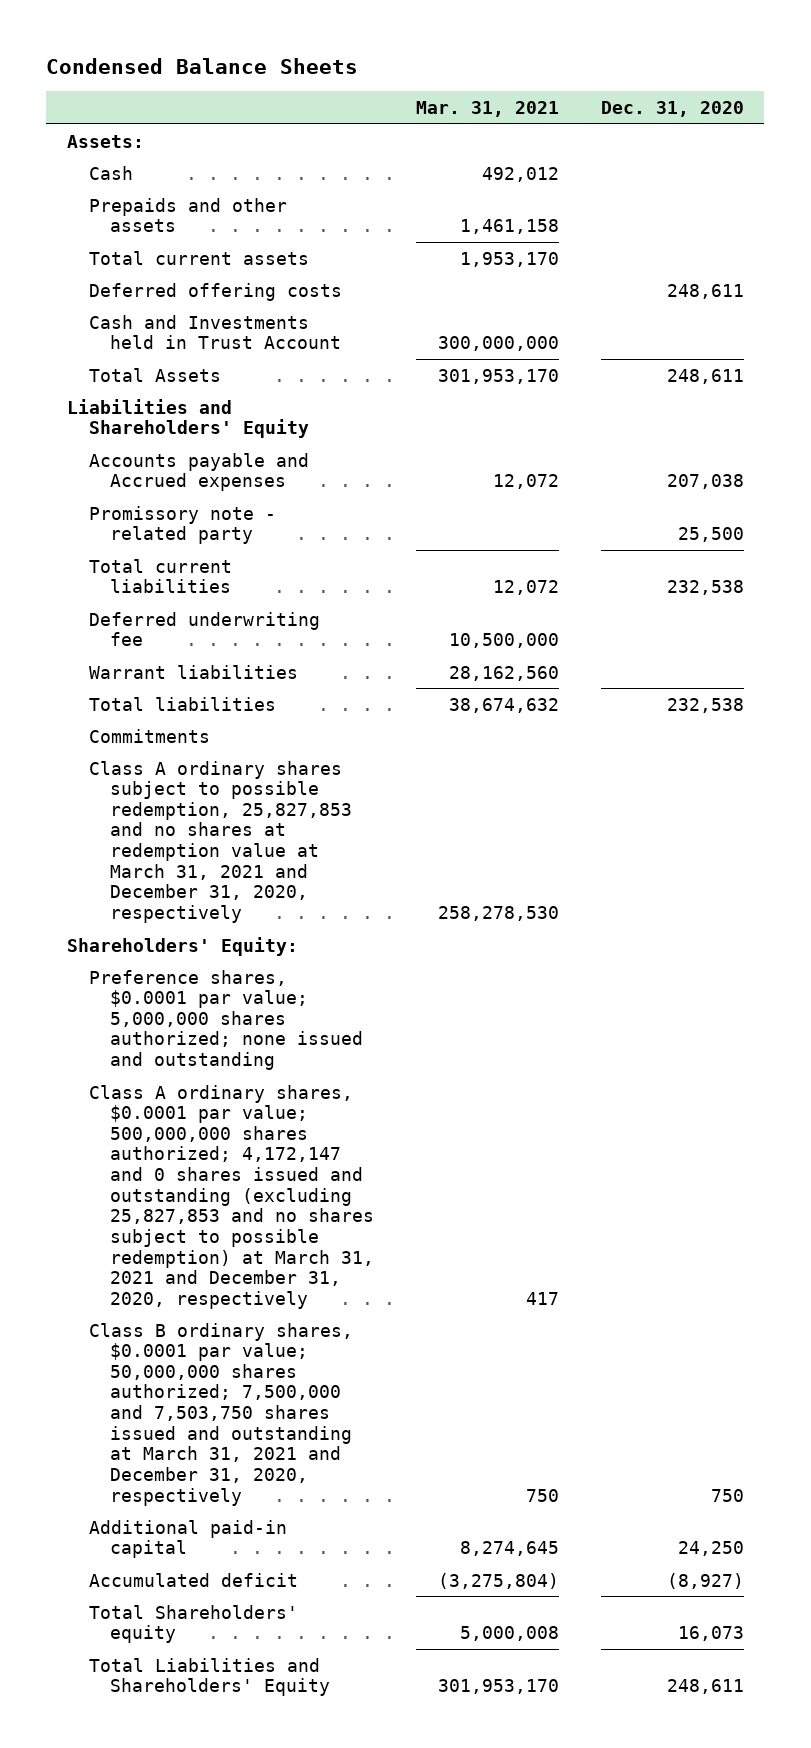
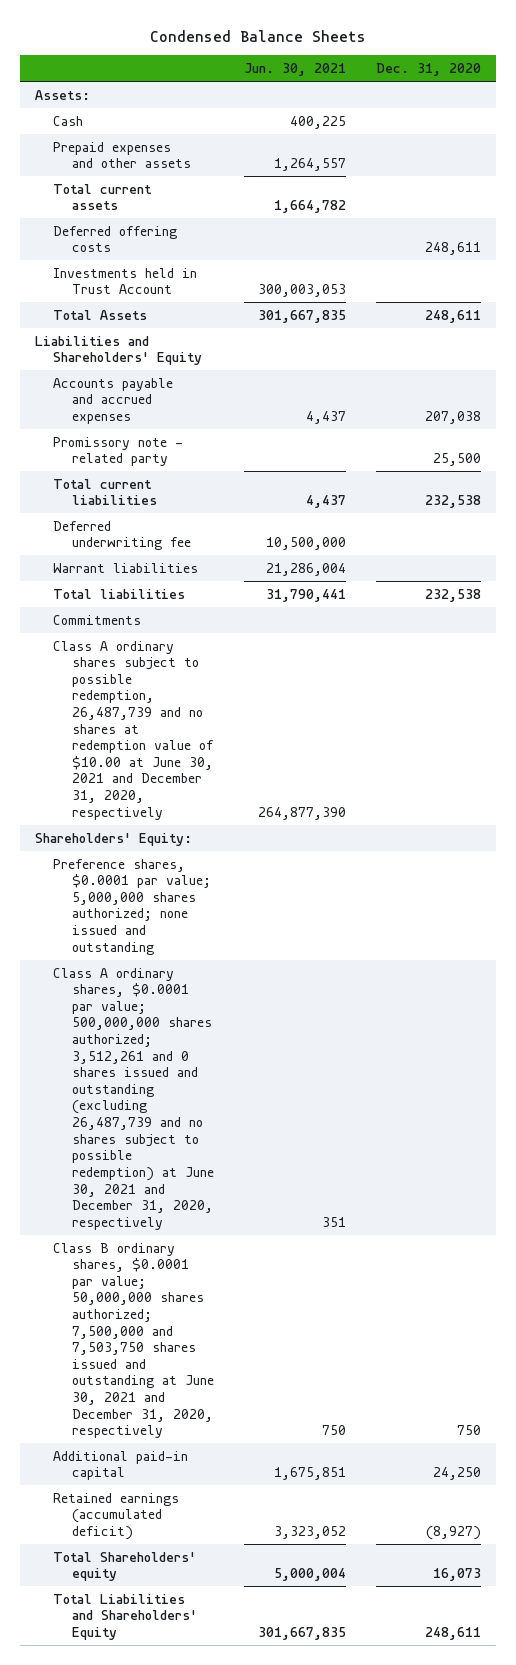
[415,101,559,118] Mar. 31, 2021 -> none
none -> [243,63,346,77] Jun. 30, 2021
[88,197,287,233] Prepaids and other assets -> [53,141,191,169] Prepaid expenses and other assets
[88,314,342,350] Cash and Investments held in Trust Account -> [53,267,198,295] Investments held in Trust Account
[88,452,309,492] Accounts payable and Accrued expenses -> [53,377,174,424] Accounts payable and accrued expenses
[88,760,353,923] Class A ordinary shares subject to possible redemption, 25,827,853 and no shares at redemption value at March 31, 2021 and December 31, 2020, respectively -> [53,640,214,820] Class A ordinary shares subject to possible redemption, 26,487,739 and no shares at redemption value of $10.00 at June 30, 2021 and December 31, 2020, respectively
[88,1084,375,1309] Class A ordinary shares, $0.0001 par value; 500,000,000 shares authorized; 4,172,147 and 0 shares issued and outstanding (excluding 25,827,853 and no shares subject to possible redemption) at March 31, 2021 and December 31, 2020, respectively -> [53,967,214,1230] Class A ordinary shares, $0.0001 par value; 500,000,000 shares authorized; 3,512,261 and 0 shares issued and outstanding (excluding 26,487,739 and no shares subject to possible redemption) at June 30, 2021 and December 31, 2020, respectively
[88,1322,353,1506] Class B ordinary shares, $0.0001 par value; 50,000,000 shares authorized; 7,500,000 and 7,503,750 shares issued and outstanding at March 31, 2021 and December 31, 2020, respectively -> [53,1242,214,1439] Class B ordinary shares, $0.0001 par value; 50,000,000 shares authorized; 7,500,000 and 7,503,750 shares issued and outstanding at June 30, 2021 and December 31, 2020, respectively
[88,1572,298,1587] Accumulated deficit -> [53,1492,180,1540] Retained earnings (accumulated deficit)

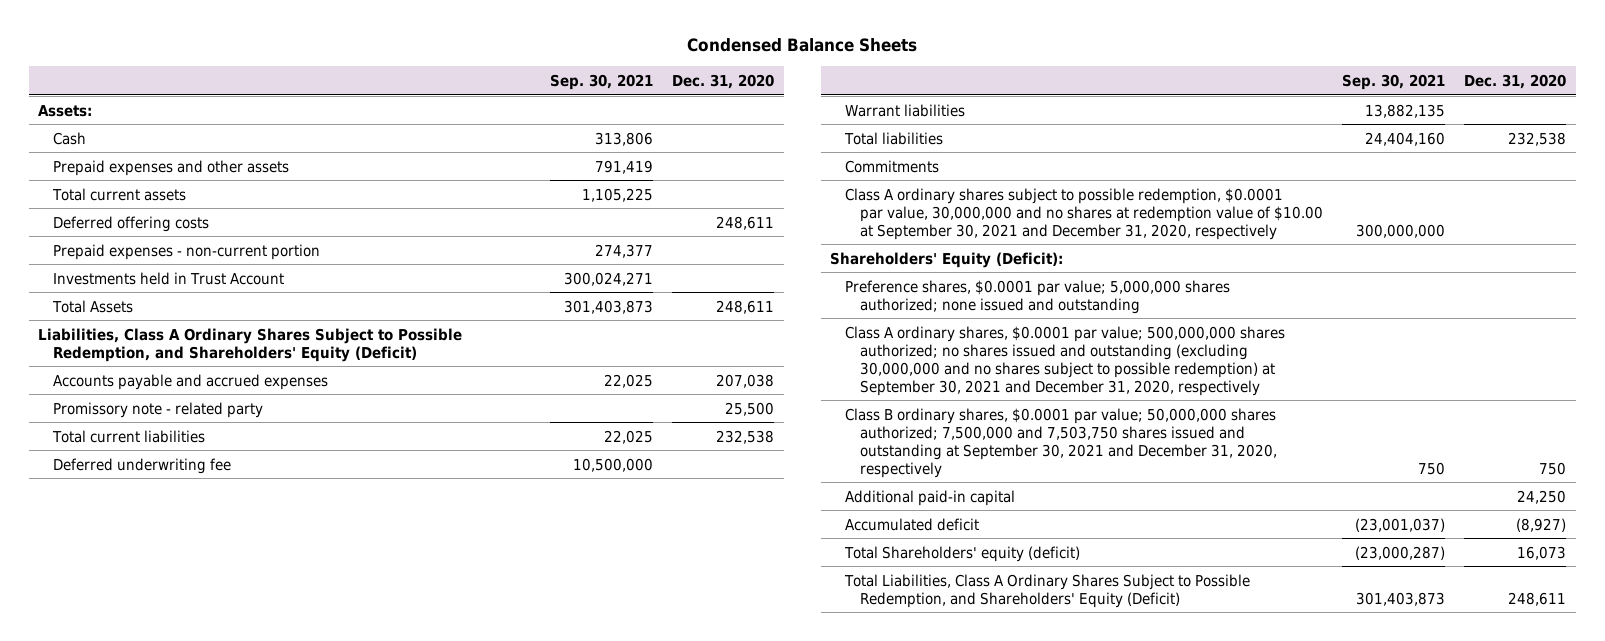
[243,63,346,77] Jun. 30, 2021 -> none
none -> [550,73,654,90] Sep. 30, 2021
none -> [52,243,320,260] Prepaid expenses - non-current portion
[35,335,203,366] Liabilities and Shareholders' Equity -> [38,327,463,362] Liabilities, Class A Ordinary Shares Subject to Possible Redemption, and Shareholders' Equity (Deficit)
[53,640,214,820] Class A ordinary shares subject to possible redemption, 26,487,739 and no shares at redemption value of $10.00 at June 30, 2021 and December 31, 2020, respectively -> [845,187,1323,240] Class A ordinary shares subject to possible redemption, $0.0001 par value, 30,000,000 and no shares at redemption value of $10.00 at September 30, 2021 and December 31, 2020, respectively
[35,832,193,846] Shareholders' Equity: -> [830,251,1064,268] Shareholders' Equity (Deficit):
[53,967,214,1230] Class A ordinary shares, $0.0001 par value; 500,000,000 shares authorized; 3,512,261 and 0 shares issued and outstanding (excluding 26,487,739 and no shares subject to possible redemption) at June 30, 2021 and December 31, 2020, respectively -> [845,325,1286,396] Class A ordinary shares, $0.0001 par value; 500,000,000 shares authorized; no shares issued and outstanding (excluding 30,000,000 and no shares subject to possible redemption) at September 30, 2021 and December 31, 2020, respectively
[53,1242,214,1439] Class B ordinary shares, $0.0001 par value; 50,000,000 shares authorized; 7,500,000 and 7,503,750 shares issued and outstanding at June 30, 2021 and December 31, 2020, respectively -> [845,407,1277,478] Class B ordinary shares, $0.0001 par value; 50,000,000 shares authorized; 7,500,000 and 7,503,750 shares issued and outstanding at September 30, 2021 and December 31, 2020, respectively
[53,1492,180,1540] Retained earnings (accumulated deficit) -> [845,517,980,531] Accumulated deficit
[53,1551,197,1582] Total Shareholders' equity -> [844,545,1081,562] Total Shareholders' equity (deficit)
[53,1593,197,1640] Total Liabilities and Shareholders' Equity -> [844,573,1251,608] Total Liabilities, Class A Ordinary Shares Subject to Possible Redemption, and Shareholders' Equity (Deficit)

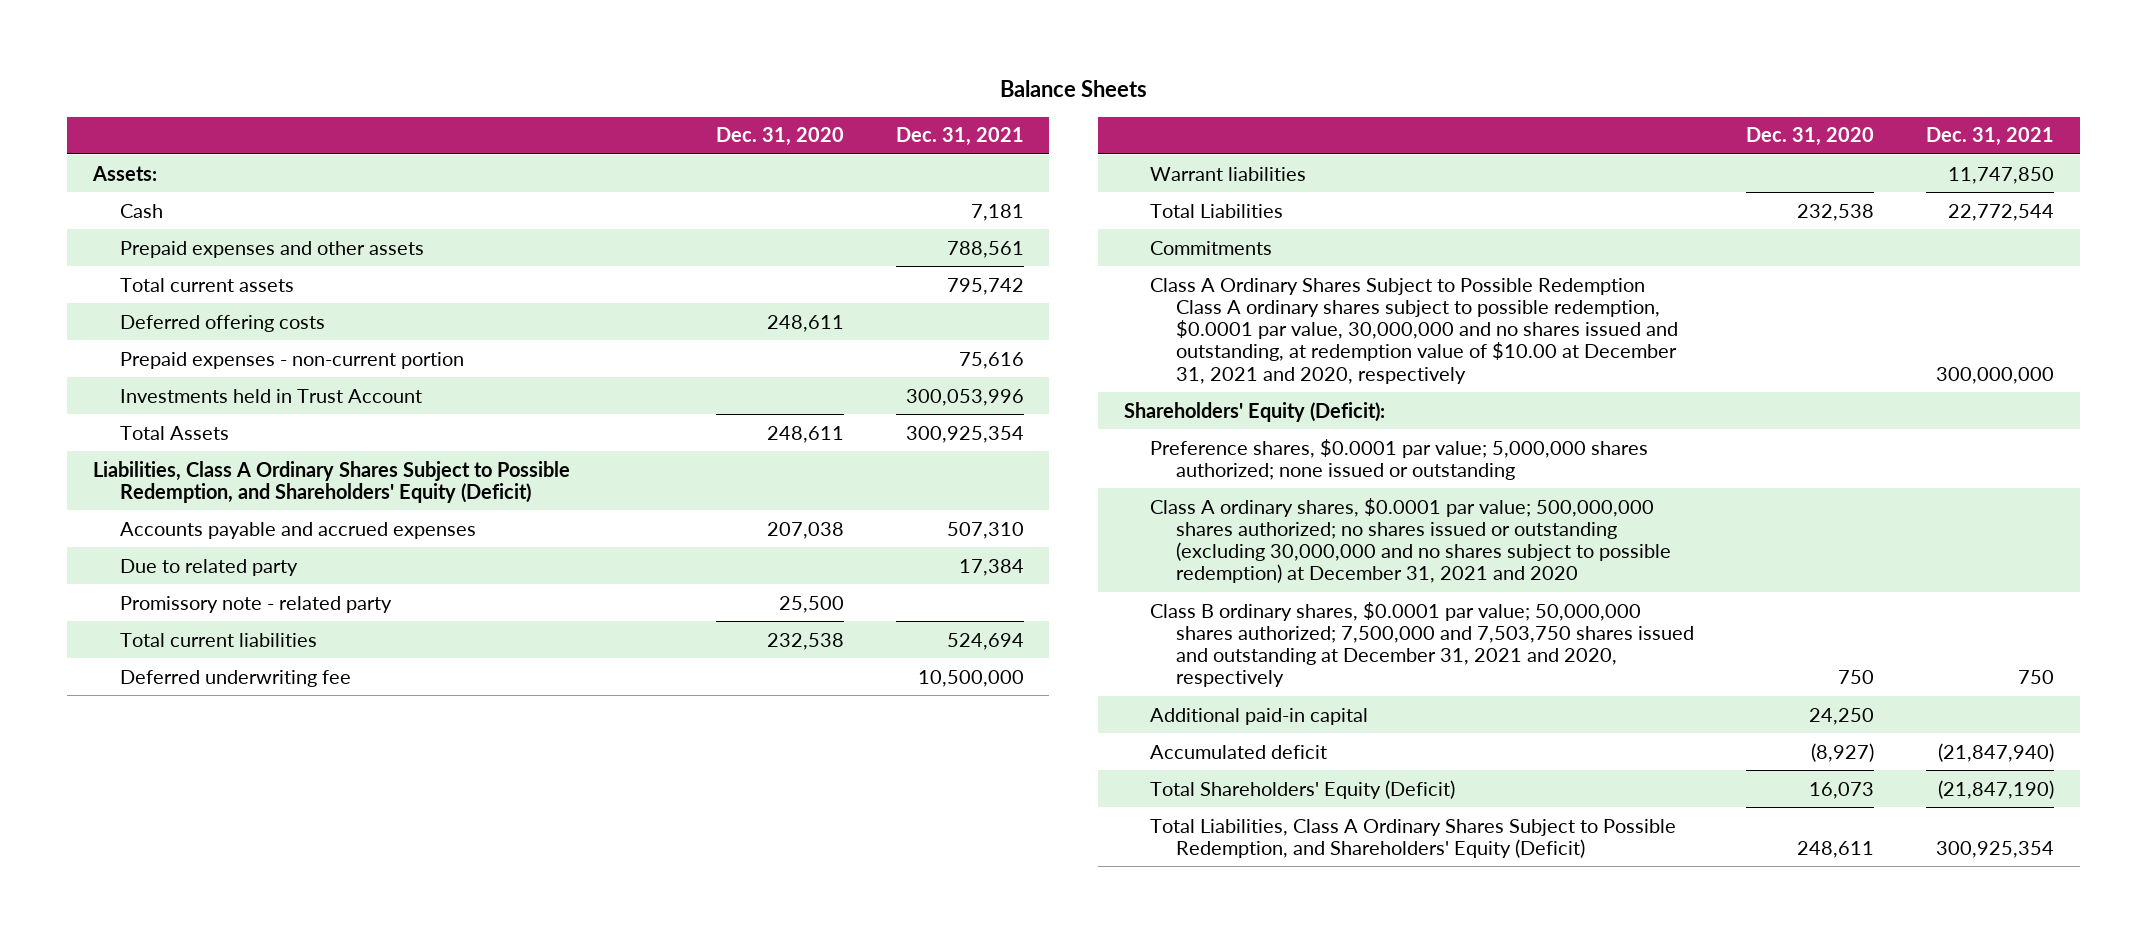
[687,38,918,53] Condensed Balance Sheets -> [999,80,1147,98] Balance Sheets
[550,73,654,90] Sep. 30, 2021 -> none
none -> [895,127,1024,147] Dec. 31, 2021
none -> [119,558,298,576] Due to related party
[844,131,944,145] Total liabilities -> [1149,203,1283,218] Total Liabilities
[845,187,1323,240] Class A ordinary shares subject to possible redemption, $0.0001 par value, 30,000,000 and no shares at redemption value of $10.00 at September 30, 2021 and December 31, 2020, respectively -> [1149,277,1679,384] Class A Ordinary Shares Subject to Possible Redemption Class A ordinary shares subject to possible redemption, $0.0001 par value, 30,000,000 and no shares issued and outstanding, at redemption value of $10.00 at December 31, 2021 and 2020, respectively
[845,279,1231,314] Preference shares, $0.0001 par value; 5,000,000 shares authorized; none issued and outstanding -> [1149,438,1648,480] Preference shares, $0.0001 par value; 5,000,000 shares authorized; none issued or outstanding
[845,325,1286,396] Class A ordinary shares, $0.0001 par value; 500,000,000 shares authorized; no shares issued and outstanding (excluding 30,000,000 and no shares subject to possible redemption) at September 30, 2021 and December 31, 2020, respectively -> [1149,497,1672,584] Class A ordinary shares, $0.0001 par value; 500,000,000 shares authorized; no shares issued or outstanding (excluding 30,000,000 and no shares subject to possible redemption) at December 31, 2021 and 2020
[845,407,1277,478] Class B ordinary shares, $0.0001 par value; 50,000,000 shares authorized; 7,500,000 and 7,503,750 shares issued and outstanding at September 30, 2021 and December 31, 2020, respectively -> [1149,601,1695,688] Class B ordinary shares, $0.0001 par value; 50,000,000 shares authorized; 7,500,000 and 7,503,750 shares issued and outstanding at December 31, 2021 and 2020, respectively
[844,545,1081,562] Total Shareholders' equity (deficit) -> [1149,779,1455,799] Total Shareholders' Equity (Deficit)

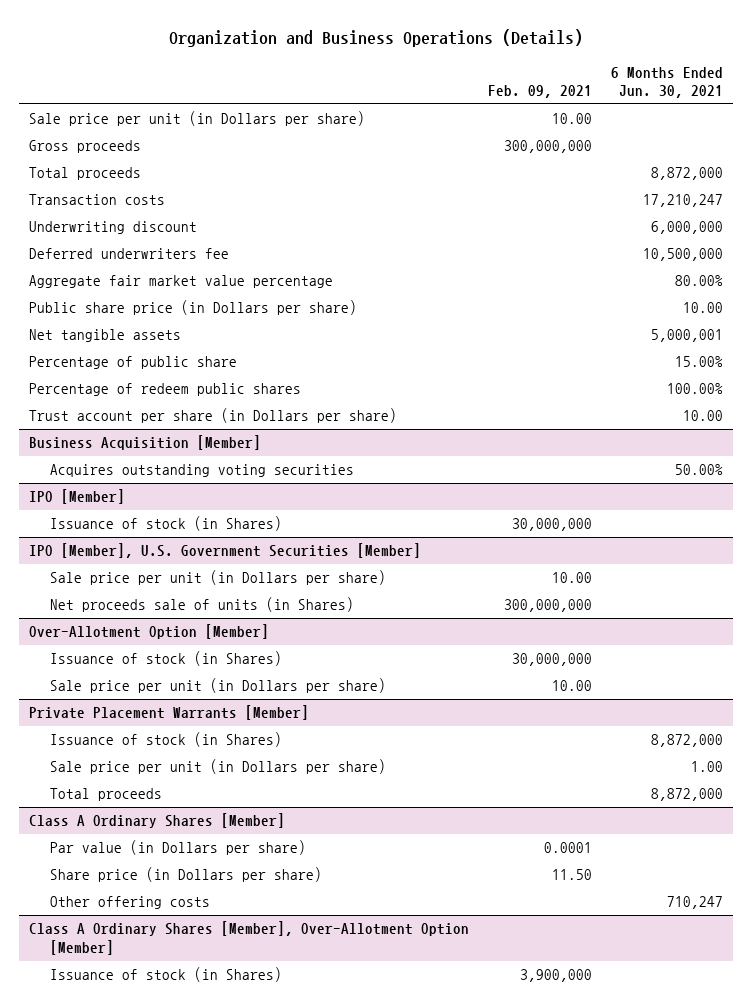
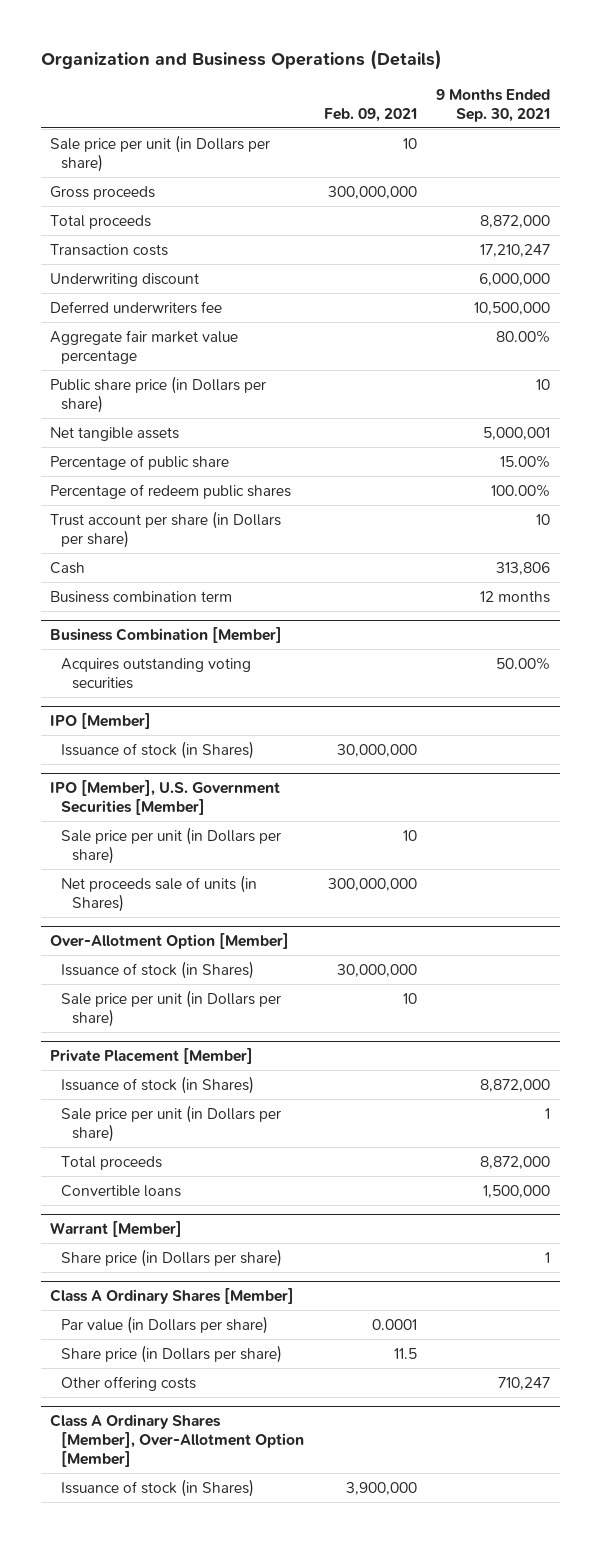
[611,66,724,99] 6 Months Ended Jun. 30, 2021 -> none
none -> [435,88,550,122] 9 Months Ended Sep. 30, 2021
[552,113,593,125] 10.00 -> [402,137,417,149] 10
none -> [50,561,86,574] Cash
none -> [50,590,233,603] Business combination term
[28,435,261,451] Business Acquisition [Member] -> [50,627,283,644] Business Combination [Member]
[552,572,593,584] 10.00 -> [402,829,417,841] 10
[552,680,593,692] 10.00 -> [402,992,417,1004] 10
[28,705,309,721] Private Placement Warrants [Member] -> [50,1048,254,1065] Private Placement [Member]
none -> [61,1184,182,1197] Convertible loans
none -> [50,1221,183,1238] Warrant [Member]
none -> [61,1248,283,1267] Share price (in Dollars per share)
[552,869,593,881] 11.50 -> [393,1347,417,1359] 11.5

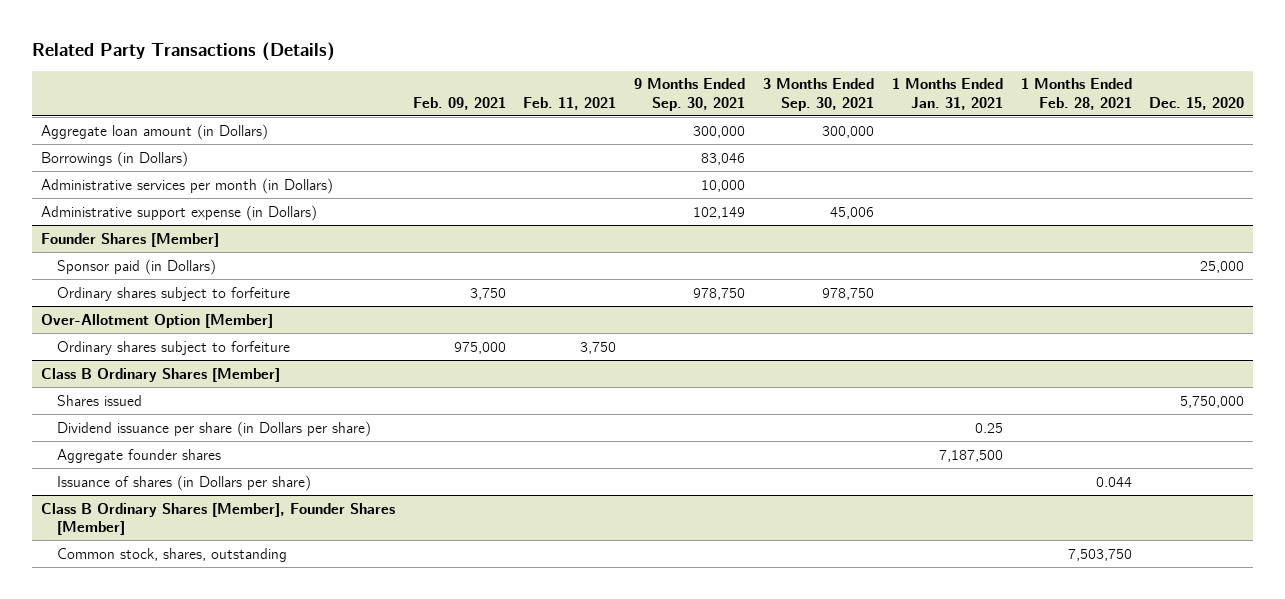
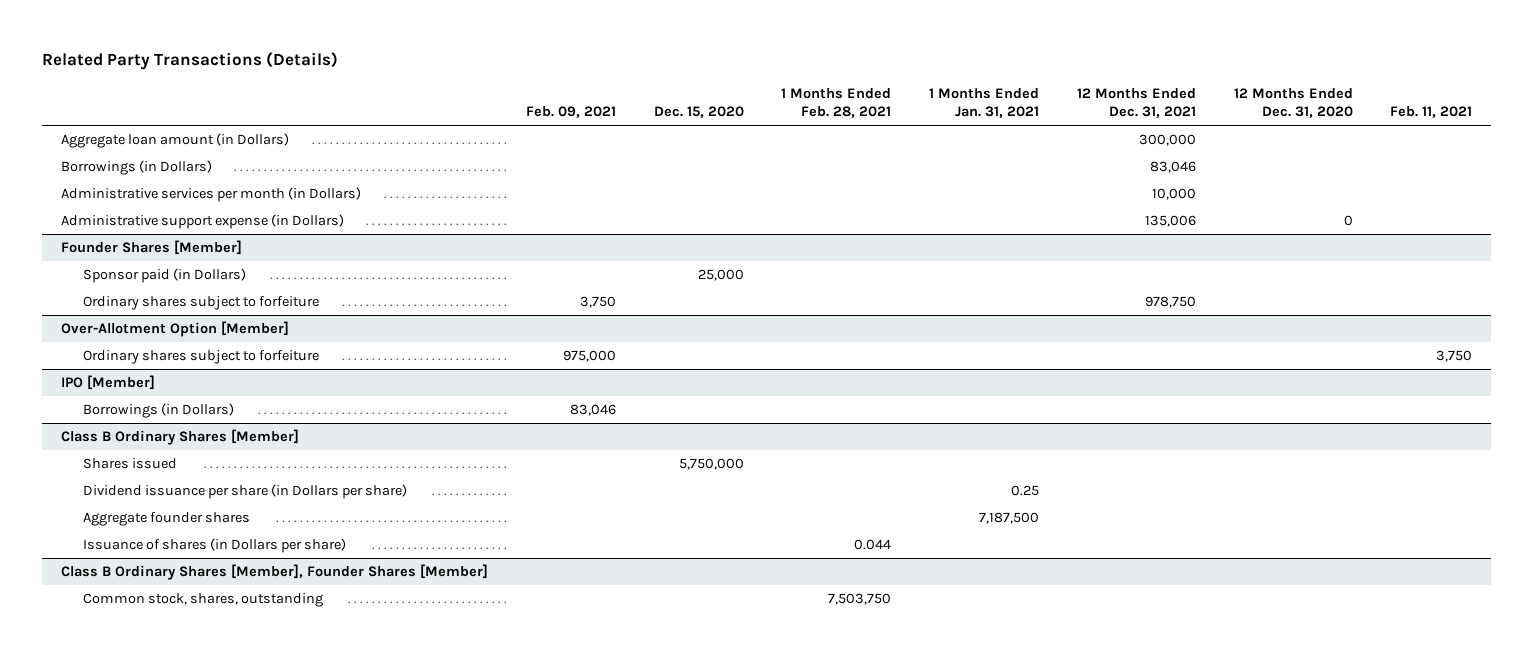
[634,78,746,111] 9 Months Ended Sep. 30, 2021 -> none
[762,78,874,111] 3 Months Ended Sep. 30, 2021 -> none
none -> [1076,87,1196,119] 12 Months Ended Dec. 31, 2021
none -> [1233,87,1353,119] 12 Months Ended Dec. 31, 2020
none -> [61,375,156,391] IPO [Member]
none -> [82,403,234,419] Borrowings (in Dollars)

